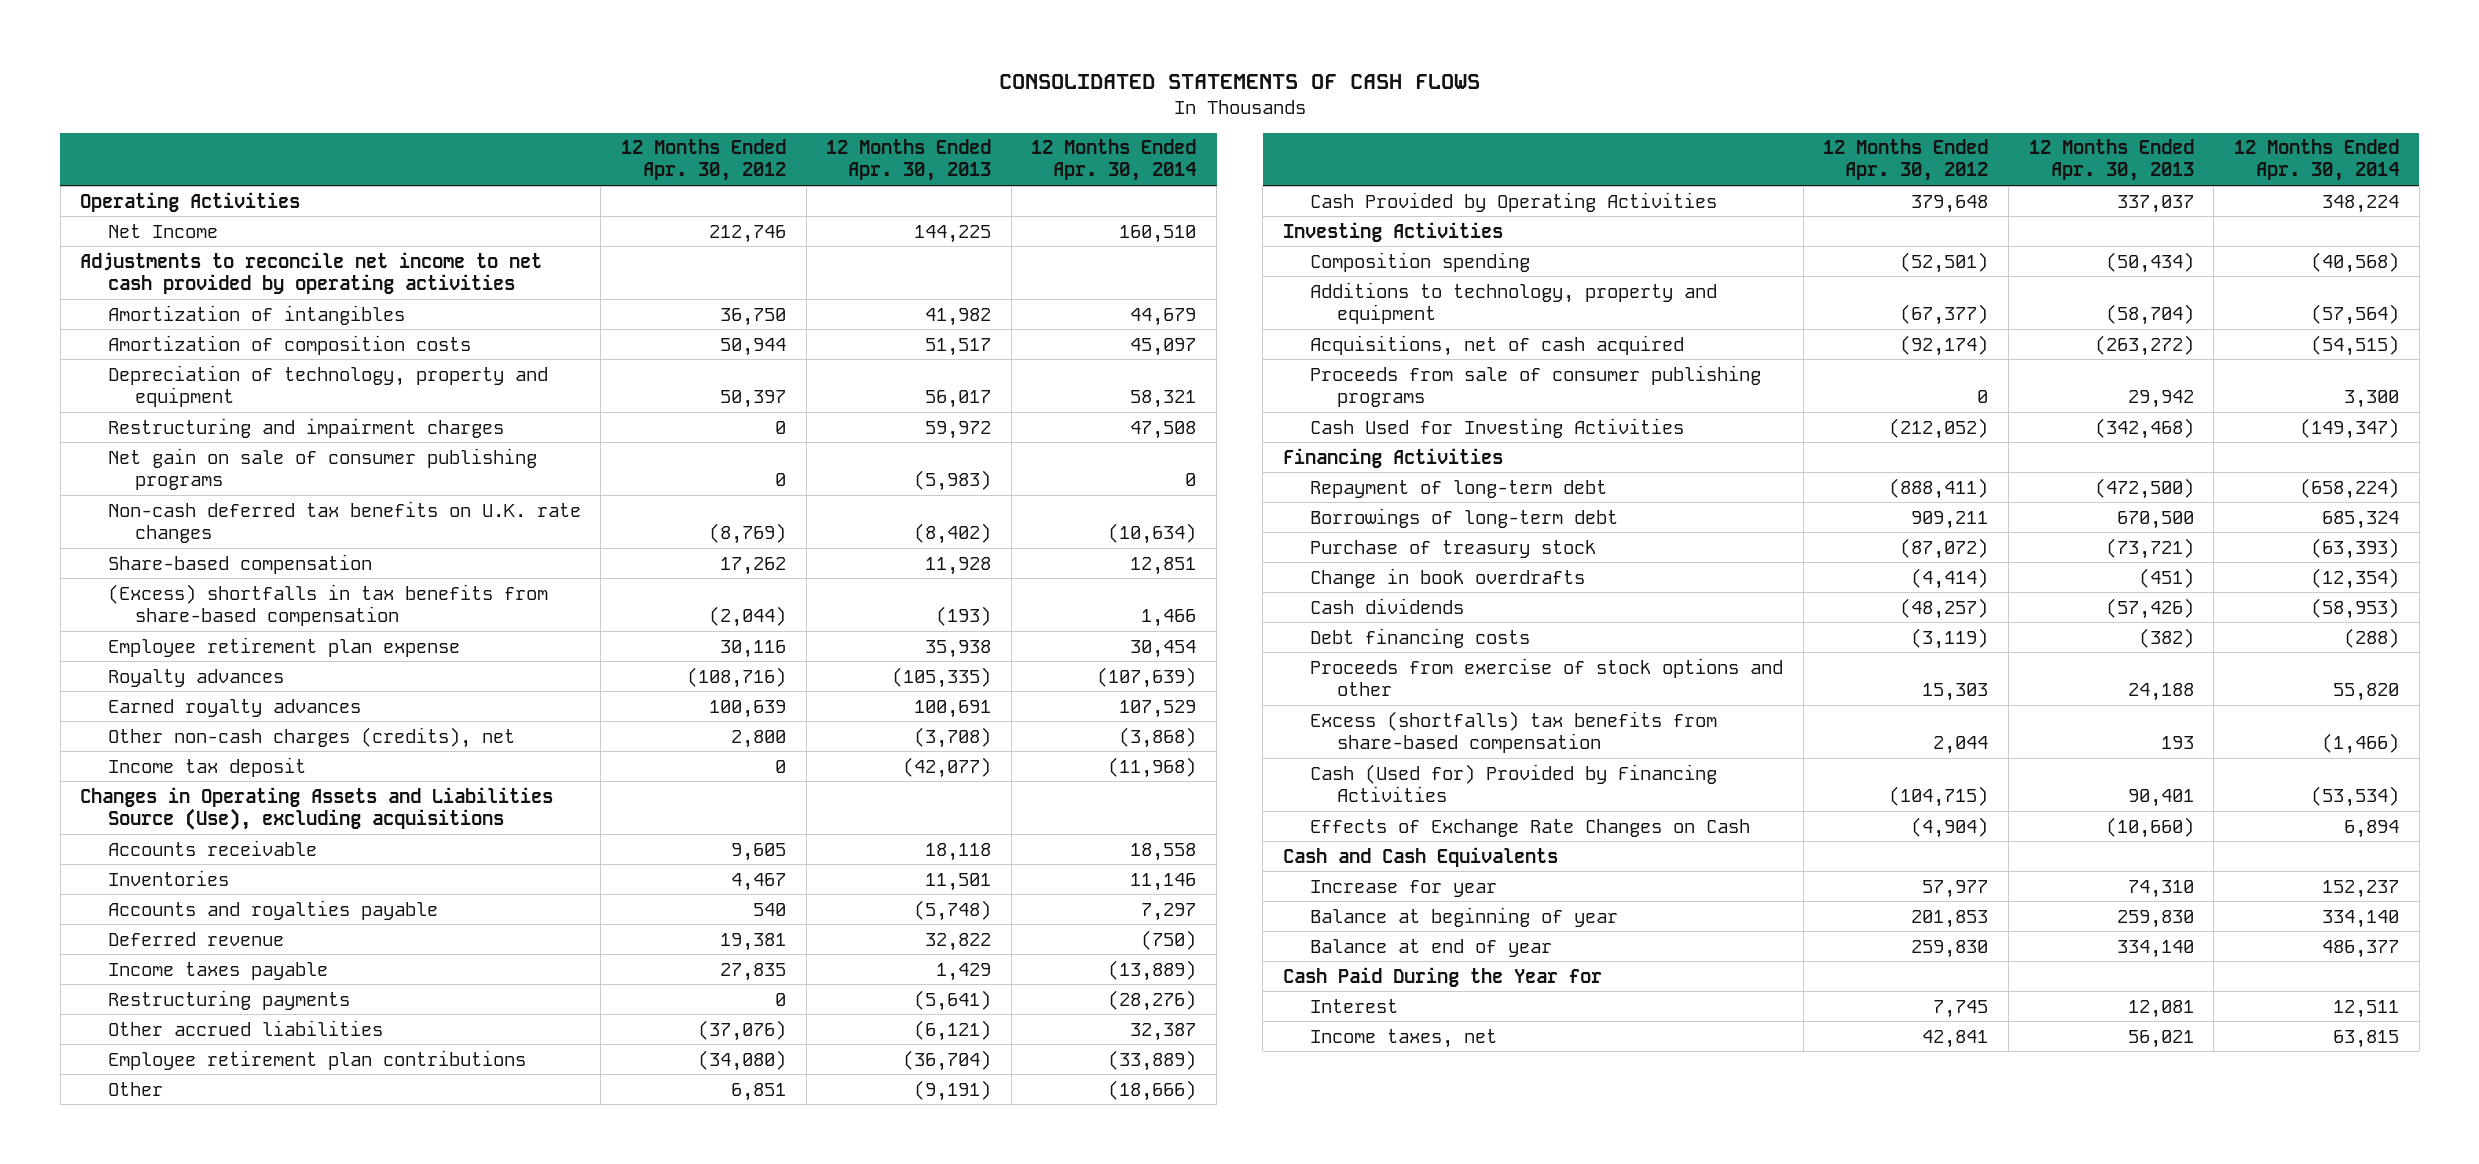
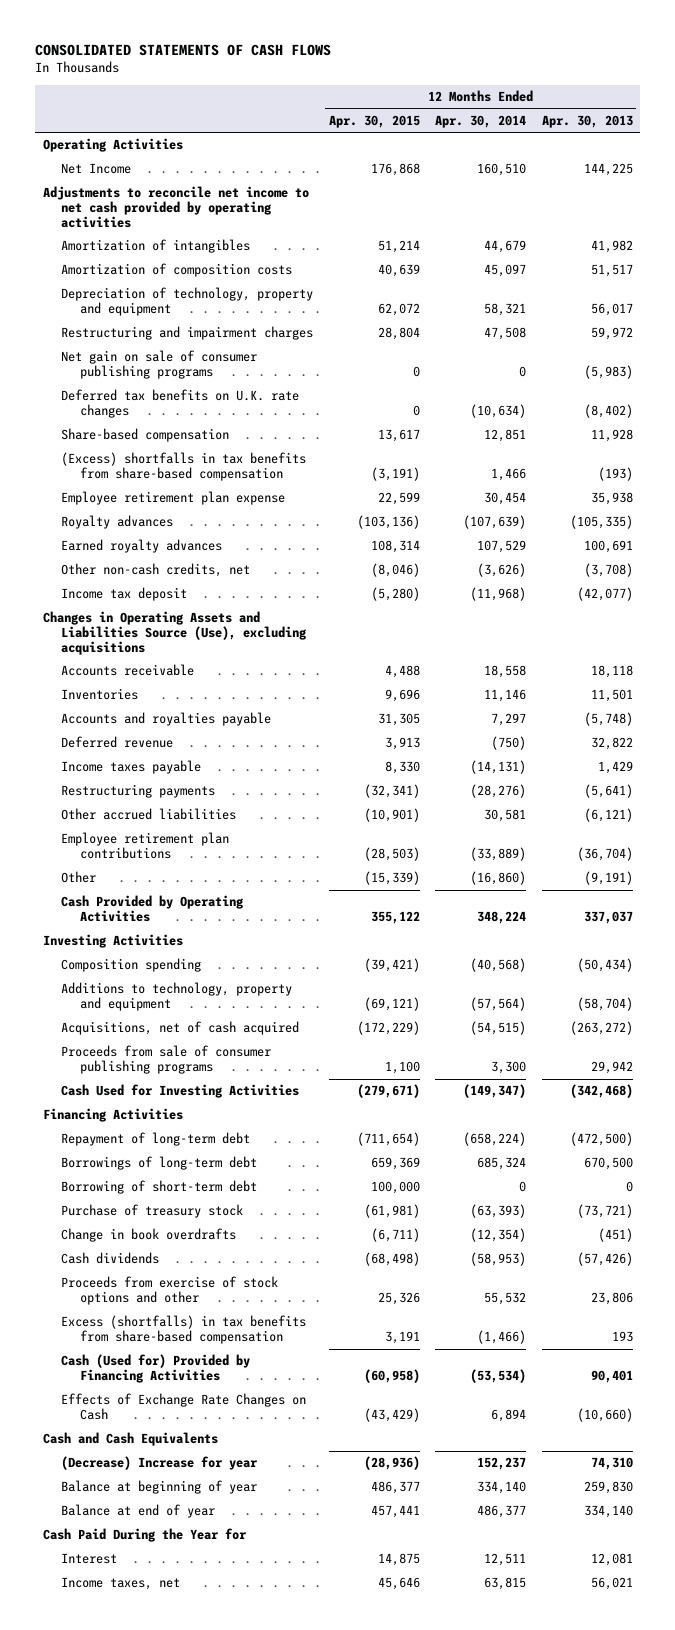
[620,139,786,182] 12 Months Ended Apr. 30, 2012 -> none
none -> [328,114,420,128] Apr. 30, 2015
[107,500,581,543] Non-cash deferred tax benefits on U.K. rate changes -> [61,389,300,419] Deferred tax benefits on U.K. rate changes
[107,726,515,748] Other non-cash charges (credits), net -> [61,563,251,578] Other non-cash credits, net
[1119,726,1197,748] (3,868) -> [477,563,527,578] (3,626)
[1108,959,1197,981] (13,889) -> [470,760,527,775] (14,131)
[1130,1022,1197,1041] 32,387 -> [484,809,527,823] 30,581
[1108,1079,1197,1101] (18,666) -> [470,871,527,886] (16,860)
none -> [61,1180,258,1195] Borrowing of short-term debt
[1310,627,1531,648] Debt financing costs -> none
[2127,682,2194,701] 24,188 -> [590,1292,633,1306] 23,806
[2333,682,2400,701] 55,820 -> [484,1292,527,1306] 55,532
[1310,710,1718,753] Excess (shortfalls) tax benefits from share-based compensation -> [61,1315,307,1345] Excess (shortfalls) in tax benefits from share-based compensation
[1310,879,1498,897] Increase for year -> [61,1456,259,1471] (Decrease) Increase for year

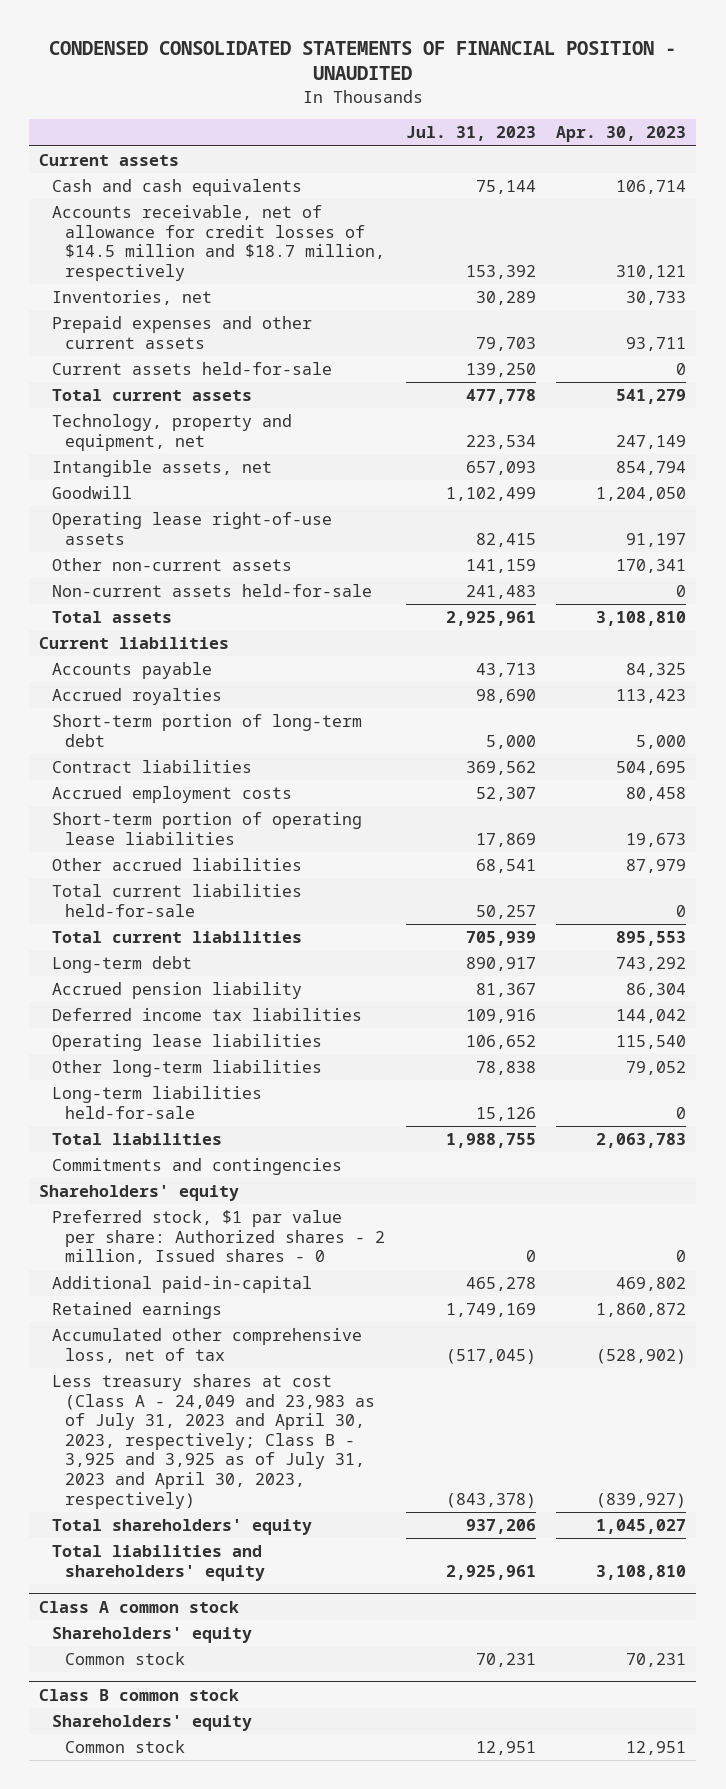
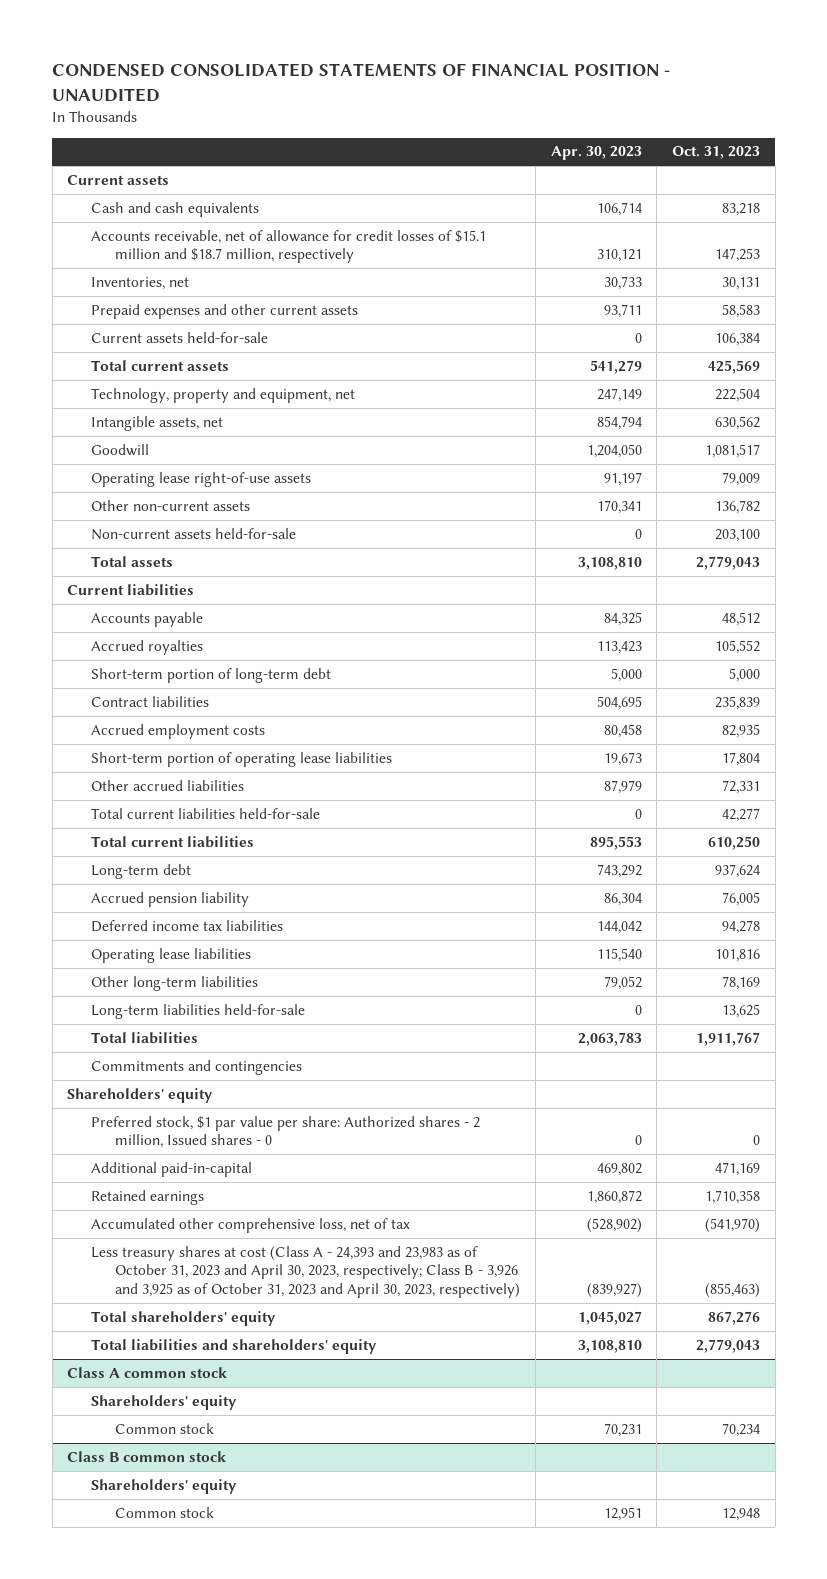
[405,126,536,142] Jul. 31, 2023 -> none
none -> [671,146,760,160] Oct. 31, 2023
[52,205,386,281] Accounts receivable, net of allowance for credit losses of $14.5 million and $18.7 million, respectively -> [91,229,487,264] Accounts receivable, net of allowance for credit losses of $15.1 million and $18.7 million, respectively
[52,1374,376,1509] Less treasury shares at cost (Class A - 24,049 and 23,983 as of July 31, 2023 and April 30, 2023, respectively; Class B - 3,925 and 3,925 as of July 31, 2023 and April 30, 2023, respectively) -> [91,1245,521,1299] Less treasury shares at cost (Class A - 24,393 and 23,983 as of October 31, 2023 and April 30, 2023, respectively; Class B - 3,926 and 3,925 as of October 31, 2023 and April 30, 2023, respectively)

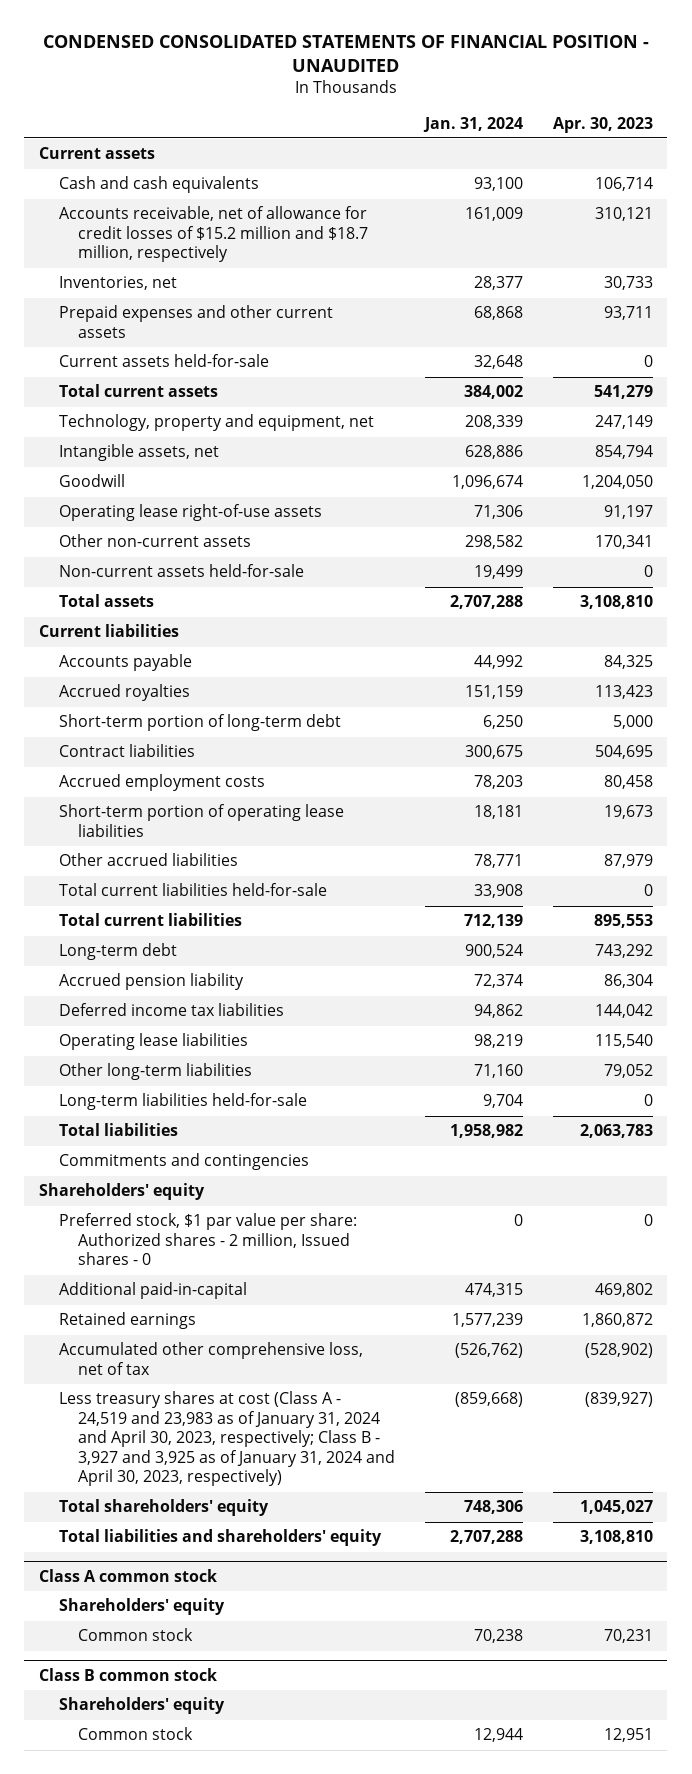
[671,146,760,160] Oct. 31, 2023 -> none
none -> [423,116,524,132] Jan. 31, 2024
[91,229,487,264] Accounts receivable, net of allowance for credit losses of $15.1 million and $18.7 million, respectively -> [58,206,369,263] Accounts receivable, net of allowance for credit losses of $15.2 million and $18.7 million, respectively
[91,1245,521,1299] Less treasury shares at cost (Class A - 24,393 and 23,983 as of October 31, 2023 and April 30, 2023, respectively; Class B - 3,926 and 3,925 as of October 31, 2023 and April 30, 2023, respectively) -> [58,1391,396,1487] Less treasury shares at cost (Class A - 24,519 and 23,983 as of January 31, 2024 and April 30, 2023, respectively; Class B - 3,927 and 3,925 as of January 31, 2024 and April 30, 2023, respectively)

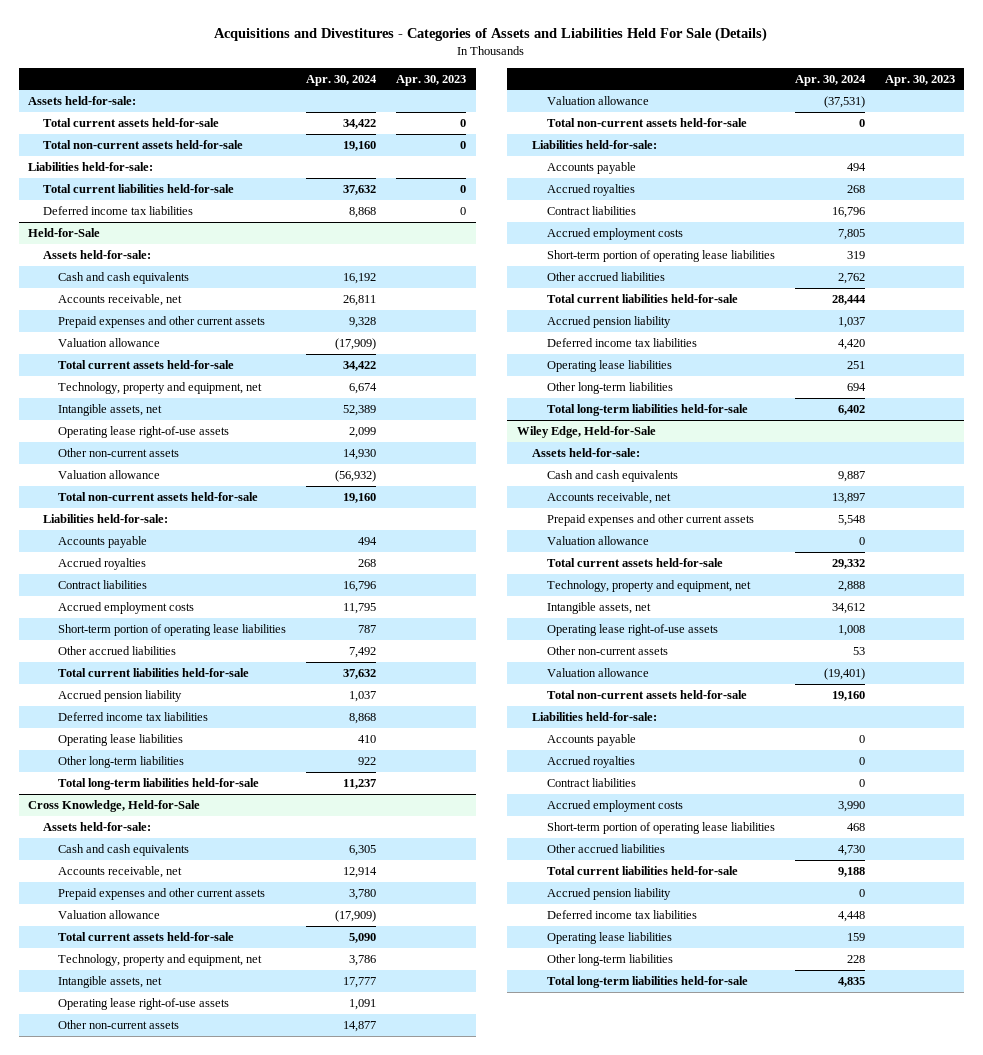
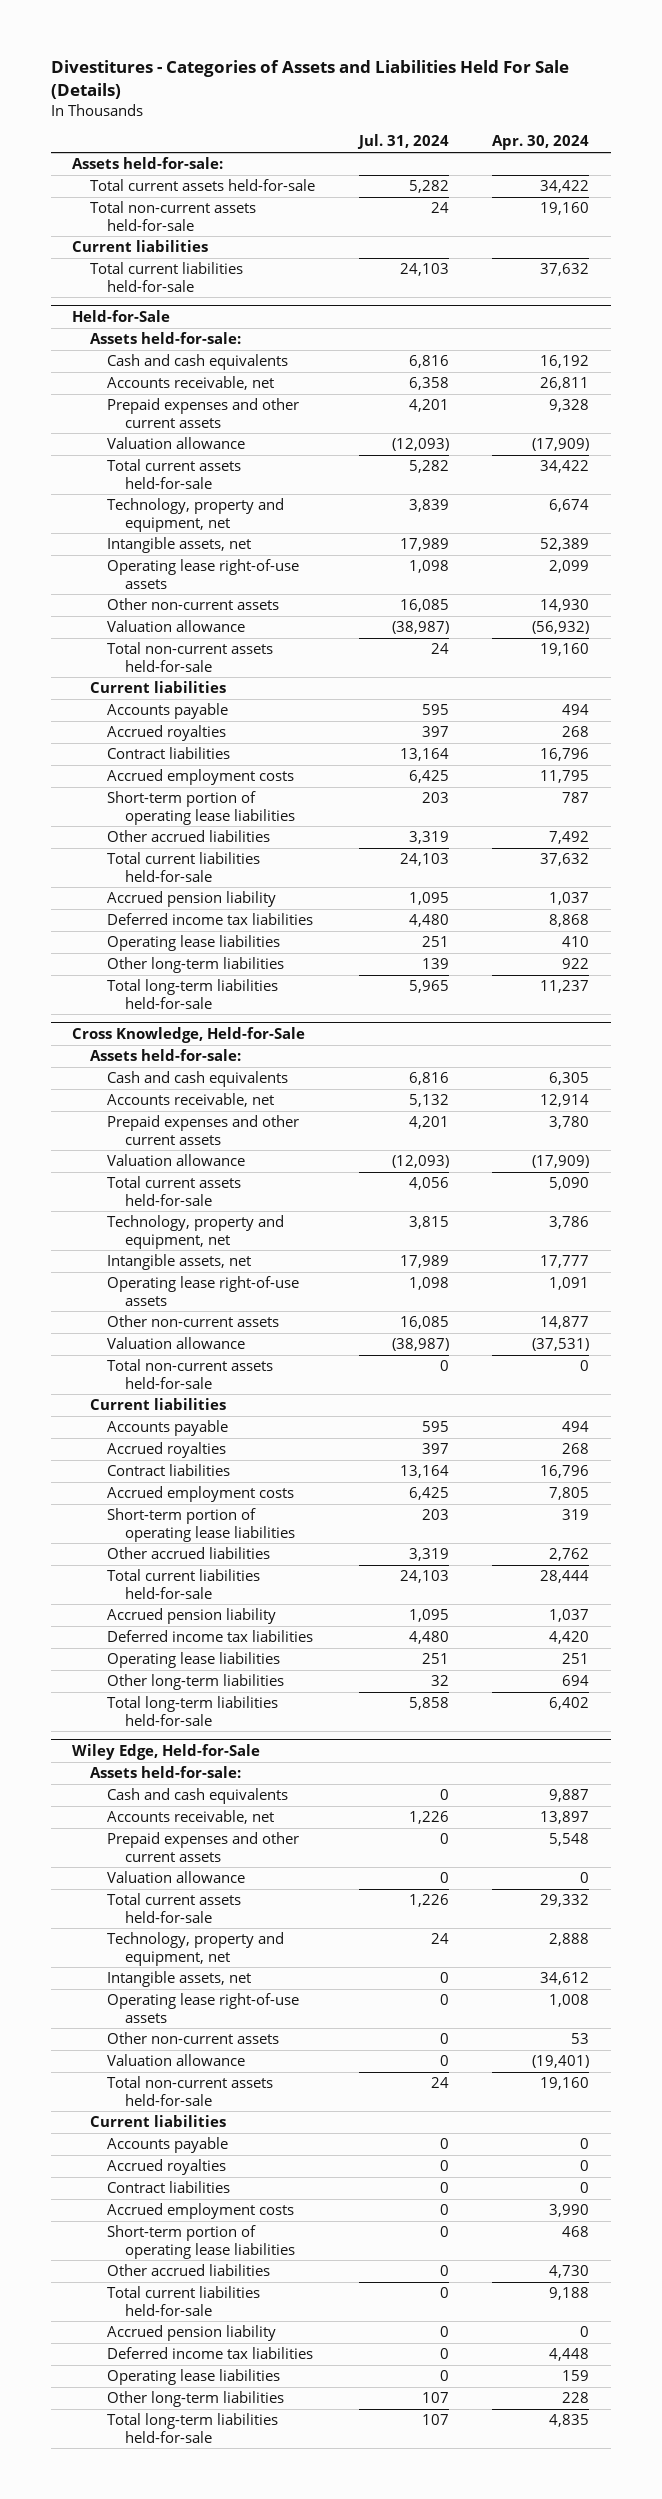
[214,27,768,43] Acquisitions and Divestitures - Categories of Assets and Liabilities Held For Sale (Details) -> [50,60,569,99] Divestitures - Categories of Assets and Liabilities Held For Sale (Details)
[395,74,466,86] Apr. 30, 2023 -> none
none -> [356,134,449,150] Jul. 31, 2024
[28,161,154,171] Liabilities held-for-sale: -> none
none -> [72,240,209,253] Current liabilities
[43,205,194,215] Deferred income tax liabilities -> none
[43,513,169,523] Liabilities held-for-sale: -> none
none -> [89,681,226,694] Current liabilities
[532,139,658,149] Liabilities held-for-sale: -> none
none -> [89,1398,226,1411] Current liabilities
[532,711,658,721] Liabilities held-for-sale: -> none
none -> [89,2115,226,2128] Current liabilities

